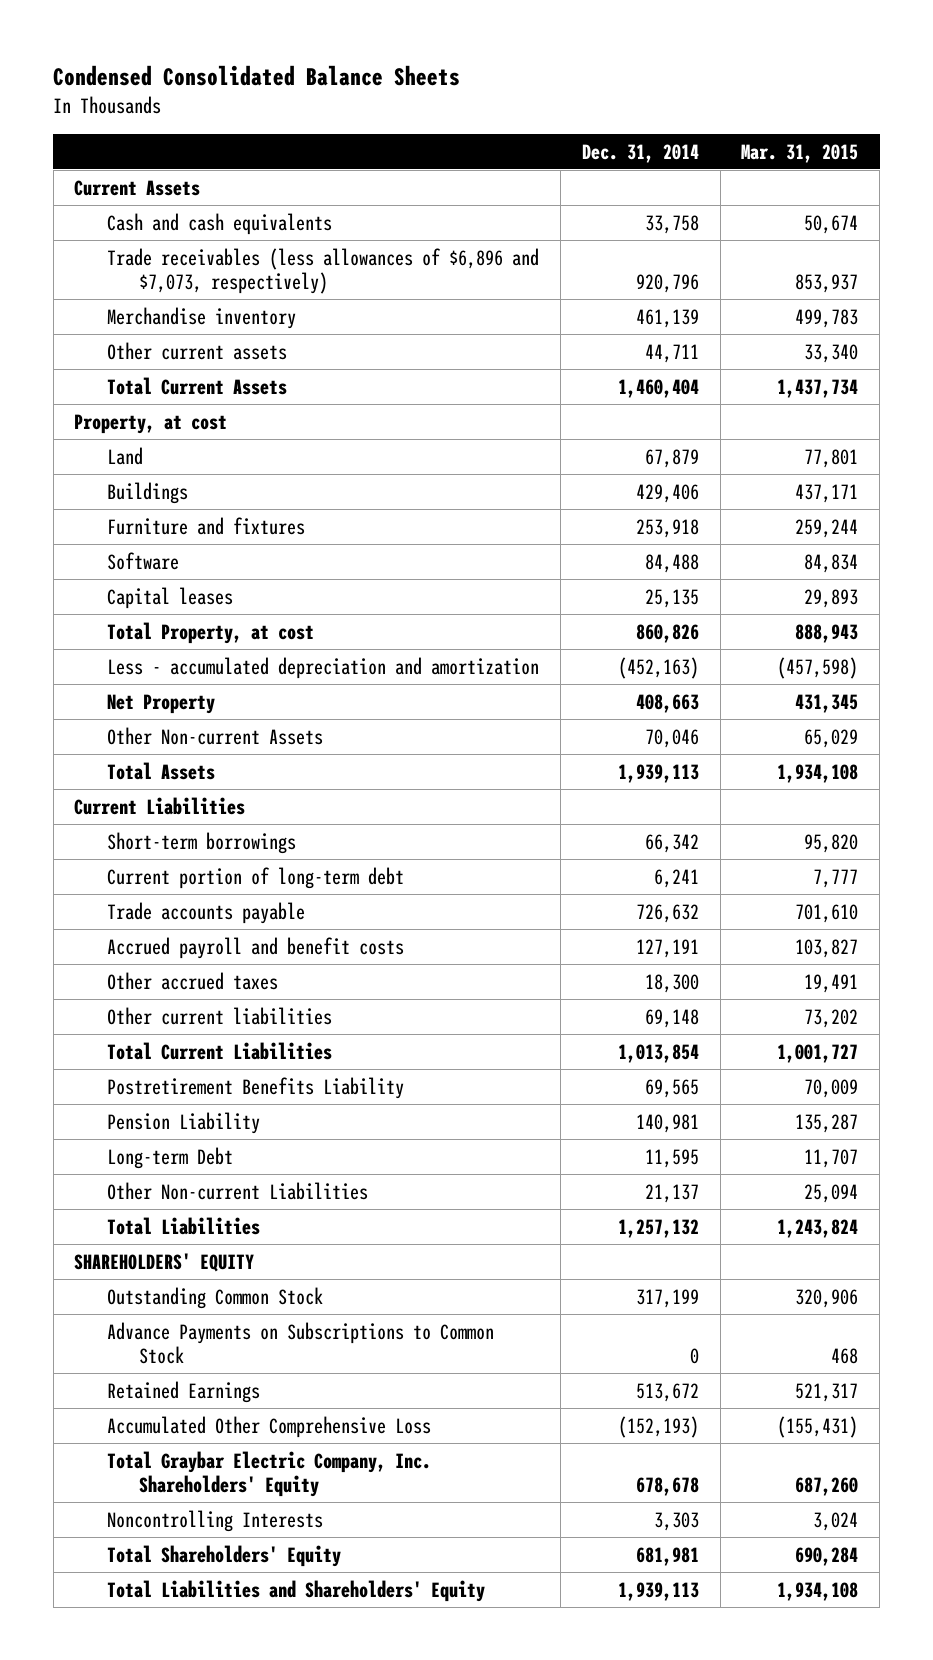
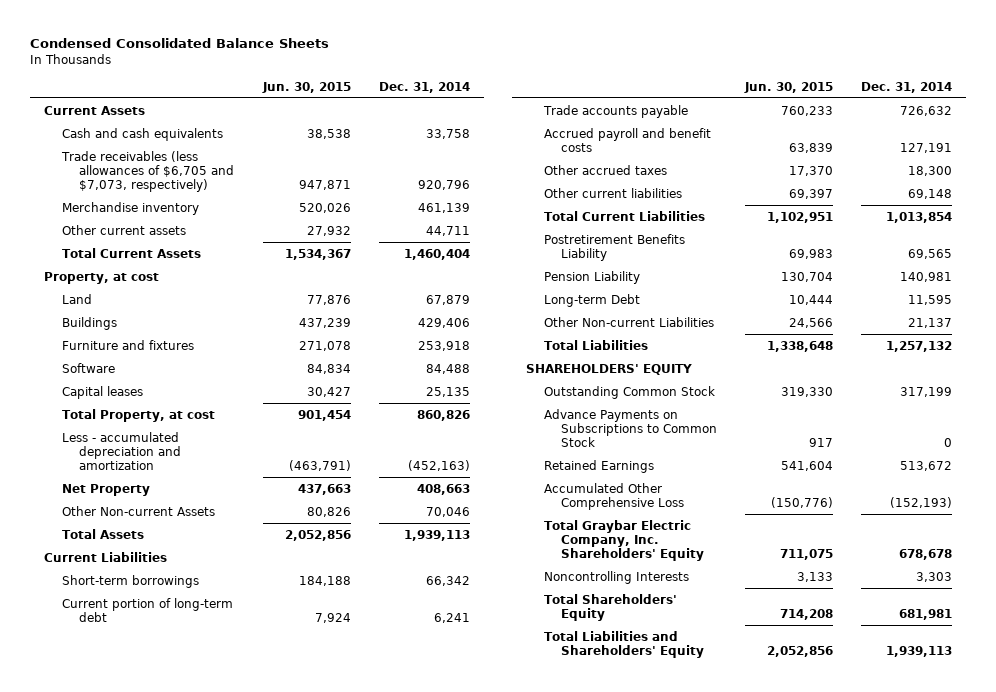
[741,143,859,163] Mar. 31, 2015 -> none
none -> [261,81,351,93] Jun. 30, 2015
[106,247,539,295] Trade receivables (less allowances of $6,896 and $7,073, respectively) -> [60,150,234,192] Trade receivables (less allowances of $6,705 and $7,073, respectively)

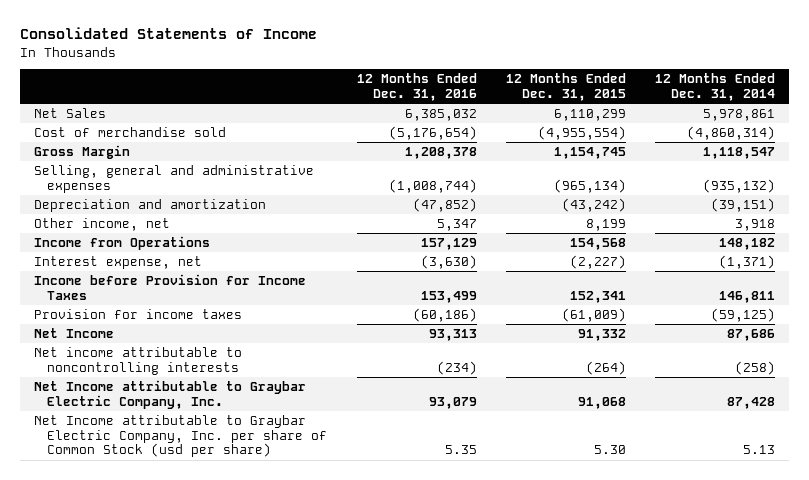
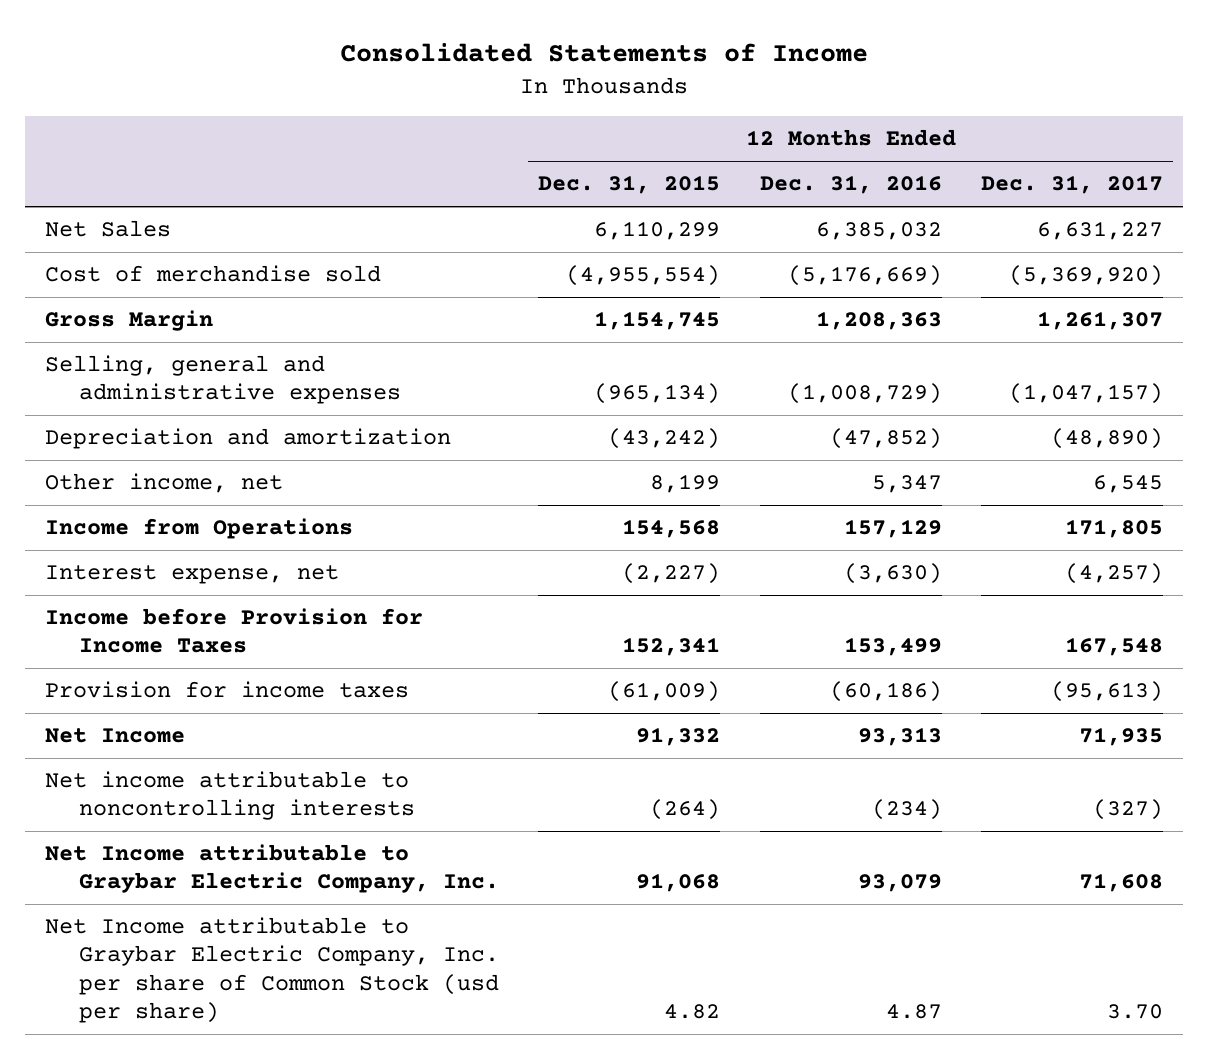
[654,73,775,102] 12 Months Ended Dec. 31, 2014 -> none
none -> [980,175,1163,195] Dec. 31, 2017
[388,126,477,141] (5,176,654) -> [787,265,942,287] (5,176,669)
[404,147,477,160] 1,208,378 -> [815,311,942,331] 1,208,363
[388,178,477,193] (1,008,744) -> [787,383,942,405] (1,008,729)
[444,445,477,455] 5.35 -> [885,1003,942,1019] 4.87
[593,445,626,455] 5.30 -> [664,1003,721,1019] 4.82

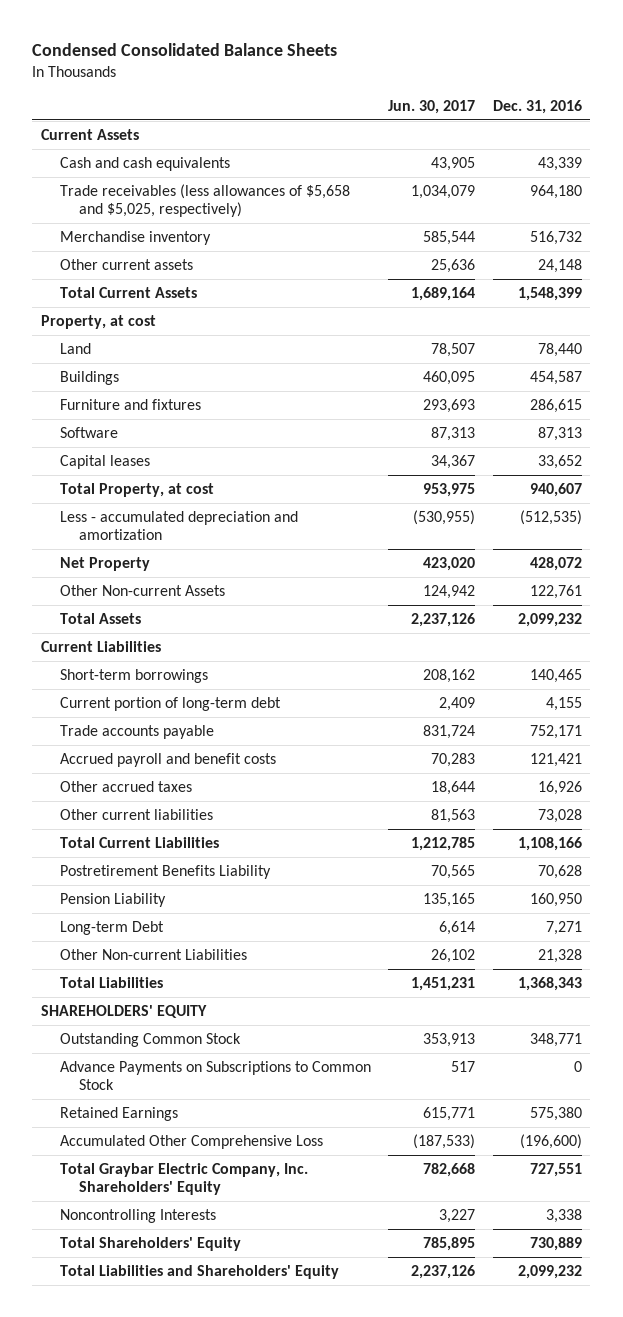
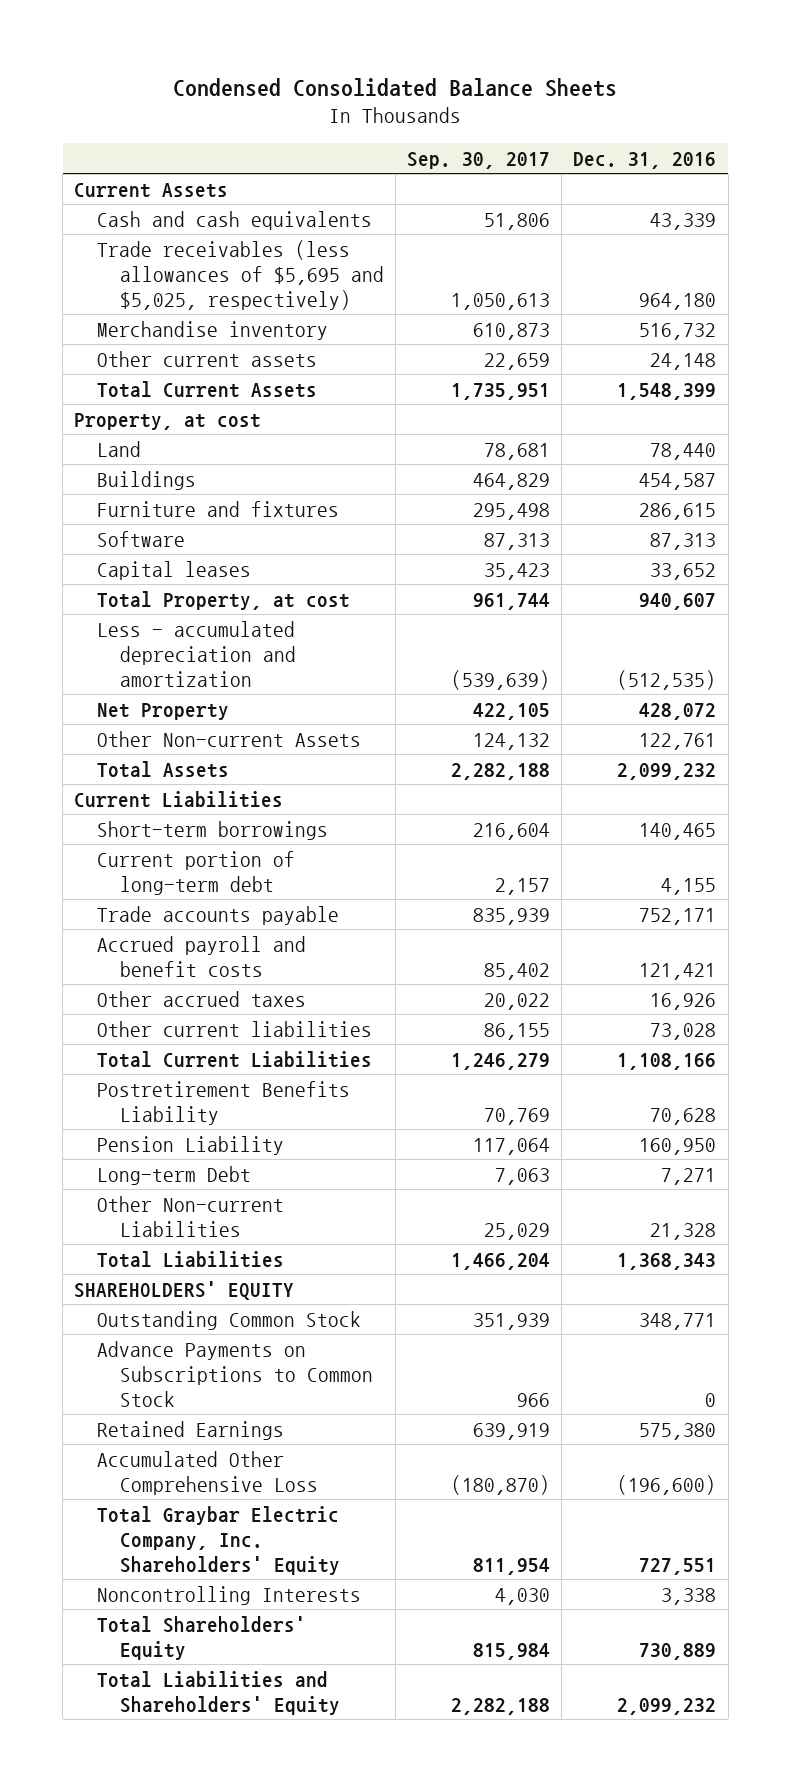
[388,100,476,115] Jun. 30, 2017 -> none
none -> [406,151,550,169] Sep. 30, 2017
[59,183,350,218] Trade receivables (less allowances of $5,658 and $5,025, respectively) -> [96,239,384,310] Trade receivables (less allowances of $5,695 and $5,025, respectively)

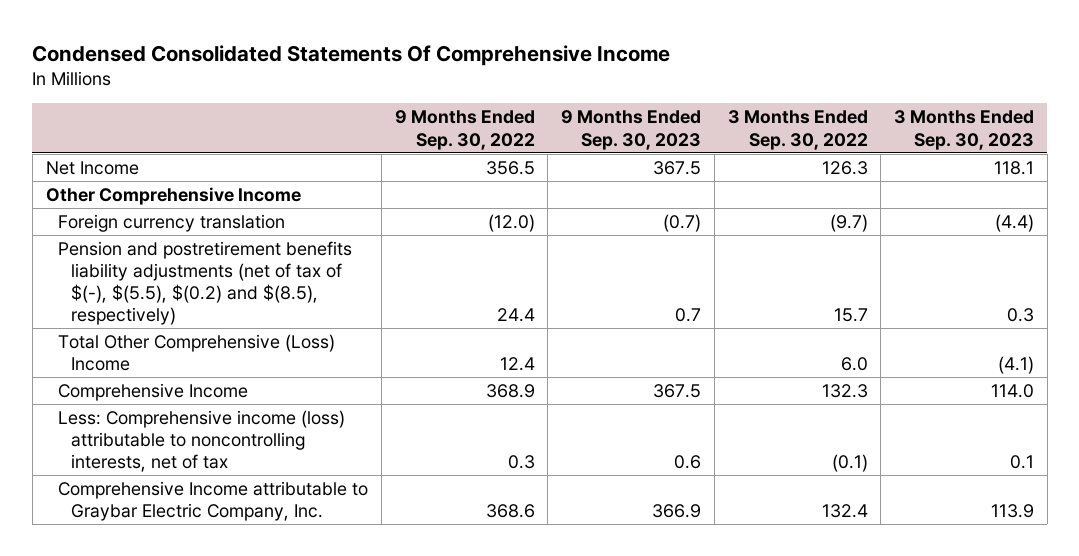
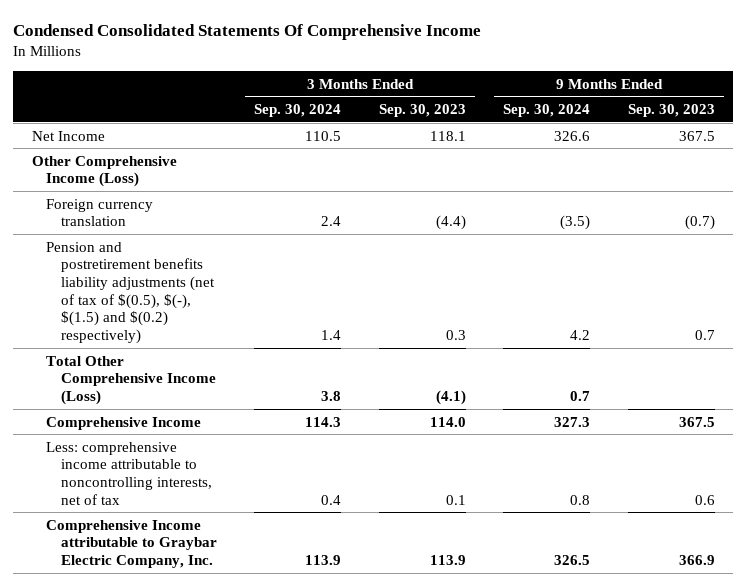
[394,110,535,150] 9 Months Ended Sep. 30, 2022 -> none
[727,110,868,150] 3 Months Ended Sep. 30, 2022 -> none
none -> [254,104,342,118] Sep. 30, 2024
none -> [503,104,591,118] Sep. 30, 2024
[45,186,301,205] Other Comprehensive Income -> [31,155,177,188] Other Comprehensive Income (Loss)
[58,240,353,326] Pension and postretirement benefits liability adjustments (net of tax of $(-), $(5.5), $(0.2) and $(8.5), respectively) -> [46,241,215,344] Pension and postretirement benefits liability adjustments (net of tax of $(0.5), $(-), $(1.5) and $(0.2) respectively)
[58,333,336,372] Total Other Comprehensive (Loss) Income -> [46,355,216,405] Total Other Comprehensive Income (Loss)
[58,409,346,473] Less: Comprehensive income (loss) attributable to noncontrolling interests, net of tax -> [46,441,212,505] Less: comprehensive income attributable to noncontrolling interests, net of tax

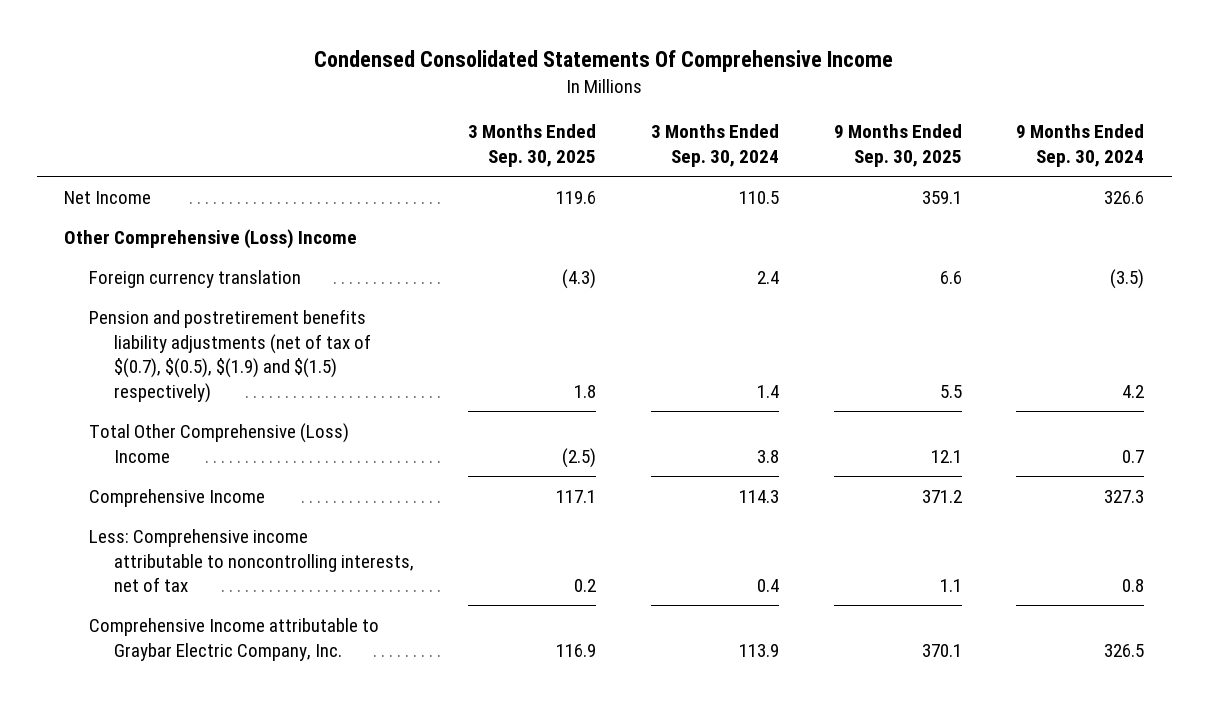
[378,104,466,118] Sep. 30, 2023 -> none
[627,104,715,118] Sep. 30, 2023 -> none
none -> [468,124,597,168] 3 Months Ended Sep. 30, 2025
none -> [833,124,962,168] 9 Months Ended Sep. 30, 2025
[31,155,177,188] Other Comprehensive Income (Loss) -> [64,228,358,249] Other Comprehensive (Loss) Income
[46,241,215,344] Pension and postretirement benefits liability adjustments (net of tax of $(0.5), $(-), $(1.5) and $(0.2) respectively) -> [88,308,371,404] Pension and postretirement benefits liability adjustments (net of tax of $(0.7), $(0.5), $(1.9) and $(1.5) respectively)
[46,355,216,405] Total Other Comprehensive Income (Loss) -> [88,422,349,463] Total Other Comprehensive (Loss) Income
[46,441,212,505] Less: comprehensive income attributable to noncontrolling interests, net of tax -> [88,528,414,593] Less: Comprehensive income attributable to noncontrolling interests, net of tax

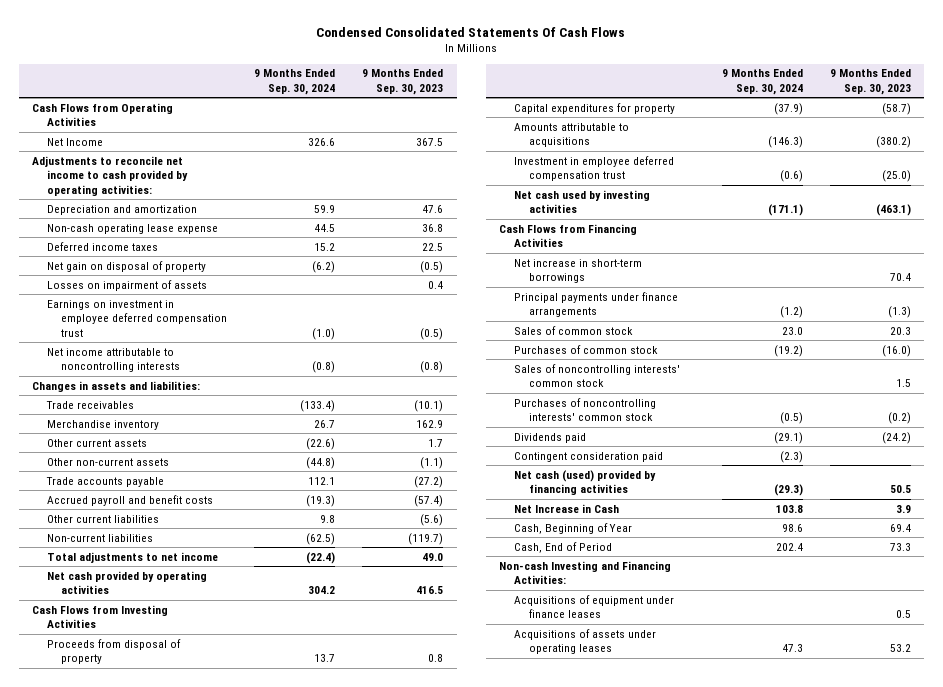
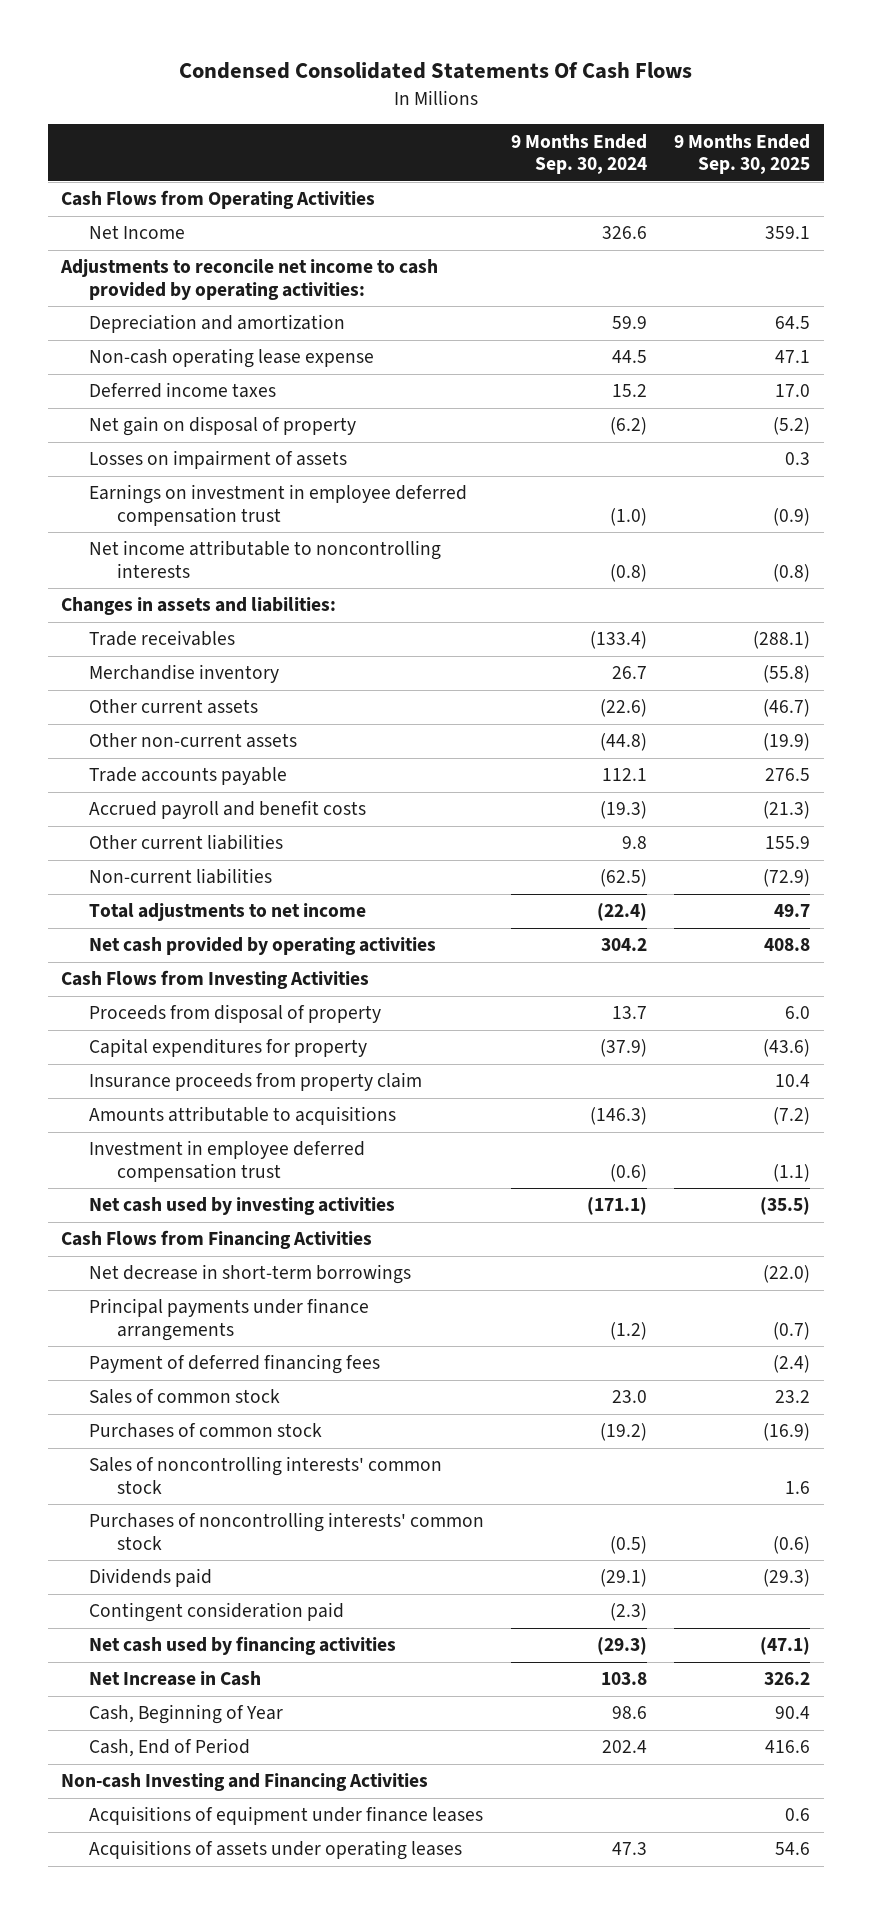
[362,69,444,95] 9 Months Ended Sep. 30, 2023 -> none
none -> [674,133,811,175] 9 Months Ended Sep. 30, 2025
none -> [89,1072,423,1092] Insurance proceeds from property claim
[514,258,643,284] Net increase in short-term borrowings -> [89,1264,412,1285] Net decrease in short-term borrowings
none -> [89,1354,381,1375] Payment of deferred financing fees
[514,469,657,496] Net cash (used) provided by financing activities -> [89,1636,397,1656] Net cash used by financing activities
[499,560,672,585] Non-cash Investing and Financing Activities: -> [61,1773,429,1792] Non-cash Investing and Financing Activities

